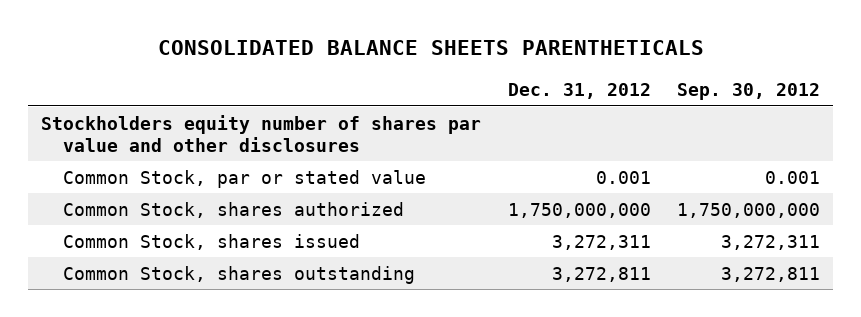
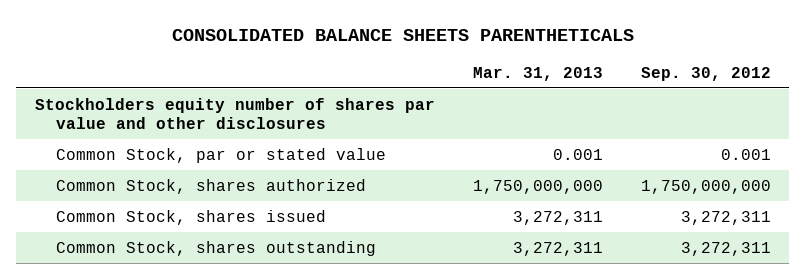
[507,82,651,99] Dec. 31, 2012 -> none
none -> [472,66,603,81] Mar. 31, 2013
[720,266,820,282] 3,272,811 -> [680,241,771,256] 3,272,311

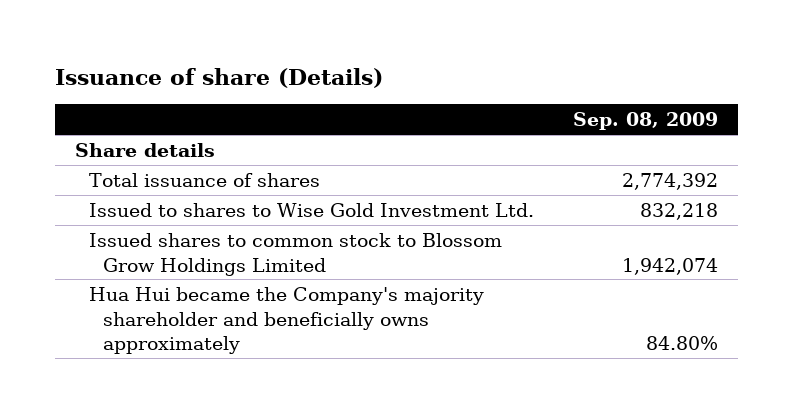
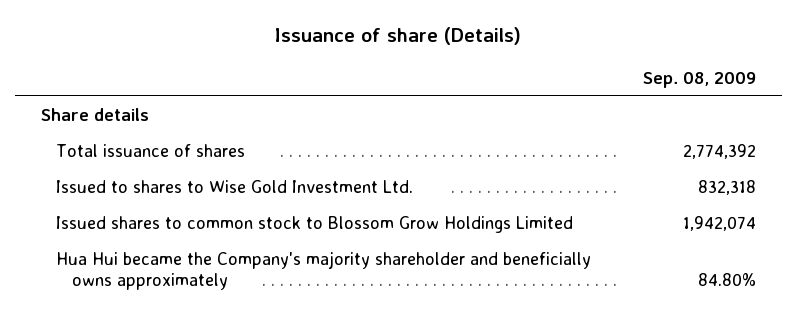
[640,202,719,220] 832,218 -> [697,179,756,195] 832,318

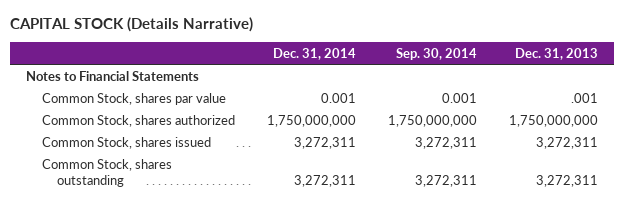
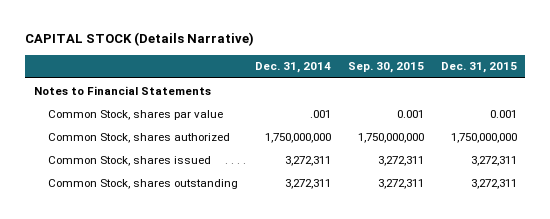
[396,47,478,60] Sep. 30, 2014 -> none
[515,47,599,60] Dec. 31, 2013 -> none
none -> [347,62,424,74] Sep. 30, 2015
none -> [440,62,517,74] Dec. 31, 2015
[320,92,356,103] 0.001 -> [309,109,331,118] .001

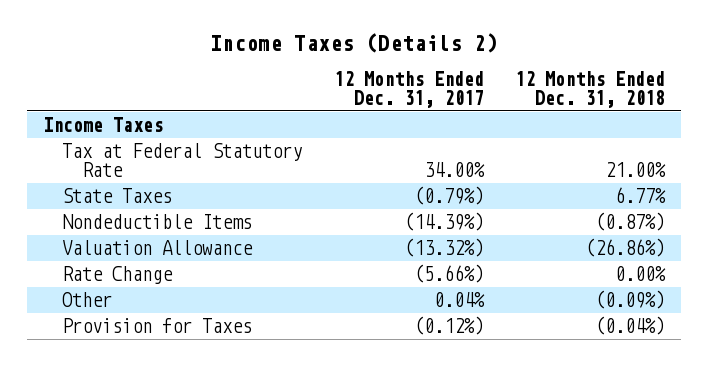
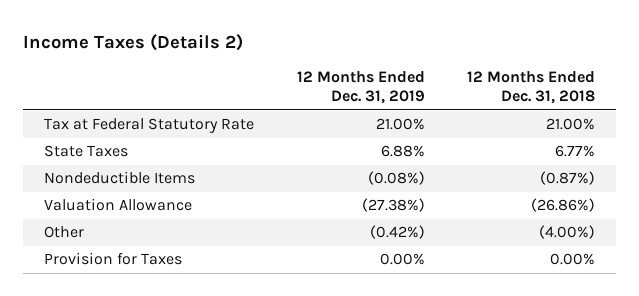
[333,71,484,108] 12 Months Ended Dec. 31, 2017 -> none
none -> [296,71,425,105] 12 Months Ended Dec. 31, 2019
[42,117,163,133] Income Taxes -> none
[62,266,174,285] Rate Change -> none
[595,290,666,310] (0.09%) -> [539,225,596,240] (4.00%)
[595,316,666,336] (0.04%) -> [550,253,596,266] 0.00%

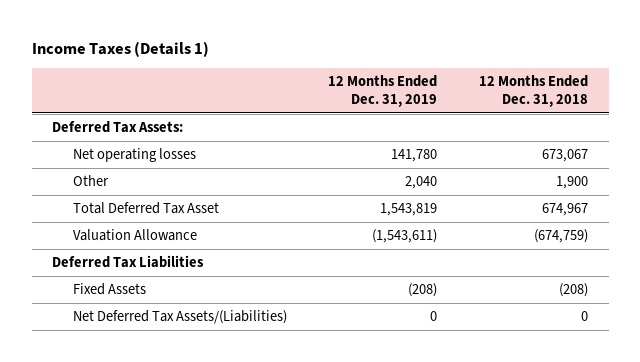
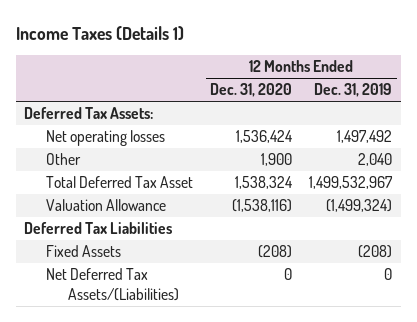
[479,75,589,108] 12 Months Ended Dec. 31, 2018 -> none
none -> [210,83,293,98] Dec. 31, 2020
[391,149,438,163] 141,780 -> [337,130,393,144] 1,497,492
[380,203,438,217] 1,543,819 -> [309,176,394,190] 1,499,532,967
[372,229,438,244] (1,543,611) -> [326,199,393,213] (1,499,324)

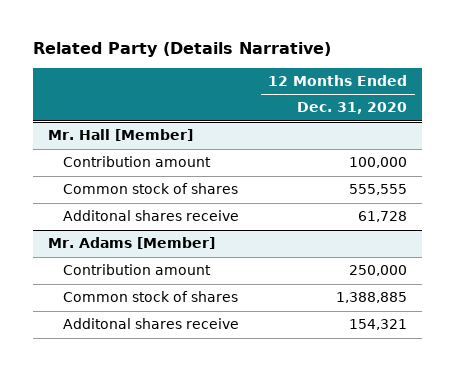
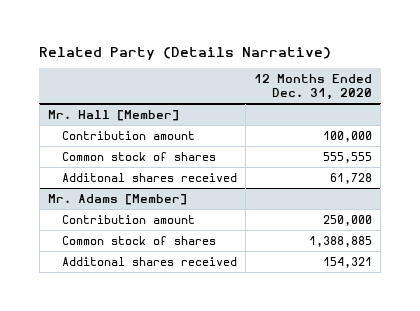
[63,210,240,222] Additonal shares receive -> [62,172,238,182] Additonal shares received
[63,318,240,330] Additonal shares receive -> [62,256,238,266] Additonal shares received

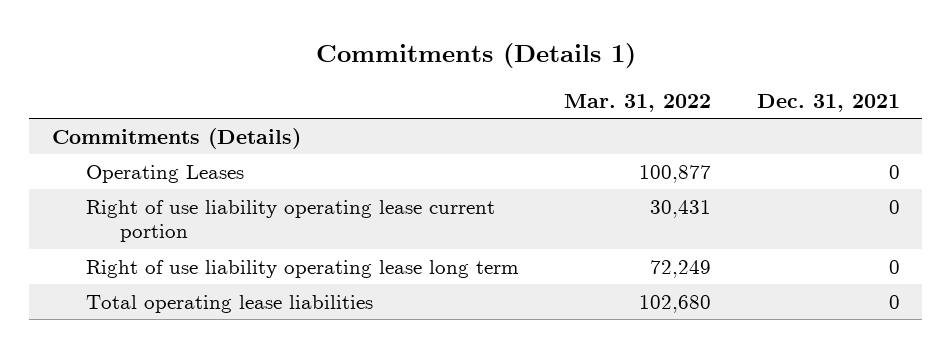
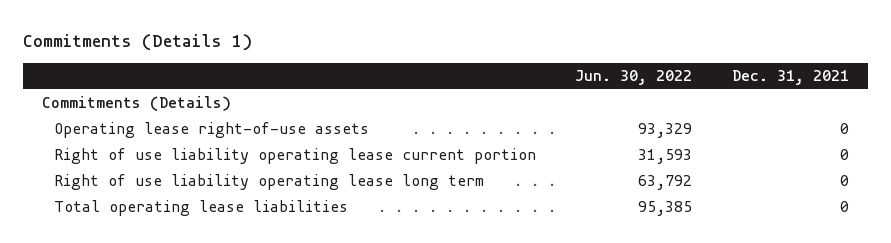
[564,94,712,113] Mar. 31, 2022 -> none
none -> [575,70,693,86] Jun. 30, 2022
[85,164,244,183] Operating Leases -> [53,122,369,139] Operating lease right-of-use assets

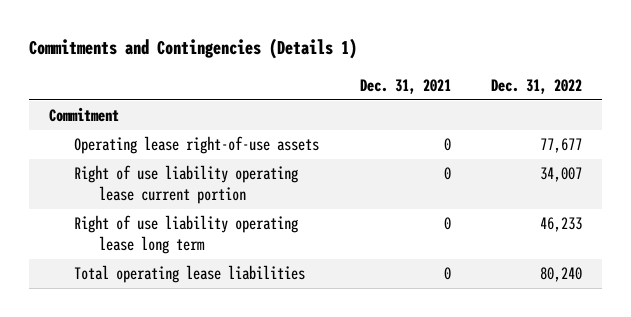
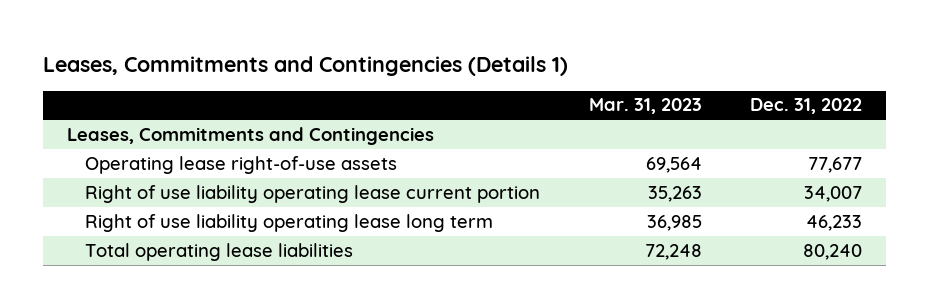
[28,38,357,60] Commitments and Contingencies (Details 1) -> [43,55,569,76] Leases, Commitments and Contingencies (Details 1)
[359,78,451,94] Dec. 31, 2021 -> none
none -> [588,98,702,115] Mar. 31, 2023
[49,107,120,123] Commitment -> [67,126,435,145] Leases, Commitments and Contingencies

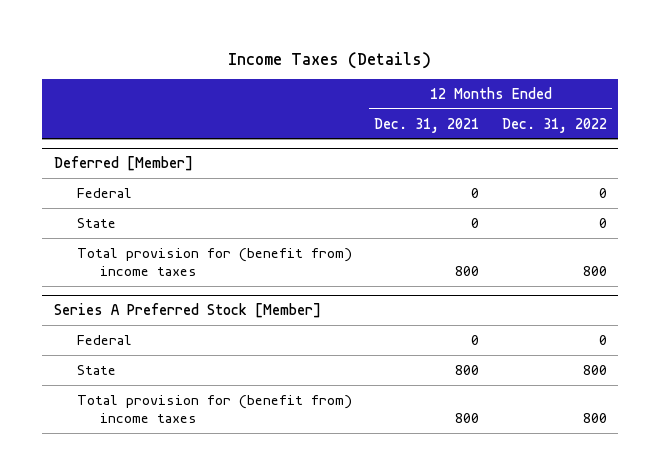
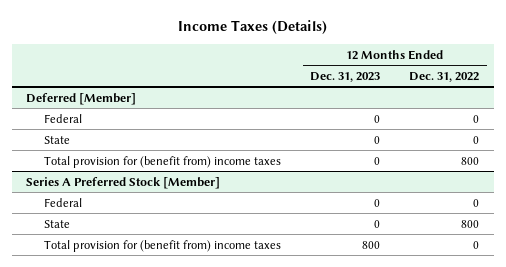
[374,117,480,133] Dec. 31, 2021 -> none
none -> [310,71,381,82] Dec. 31, 2023
[582,413,607,424] 800 -> [473,240,480,249] 0

